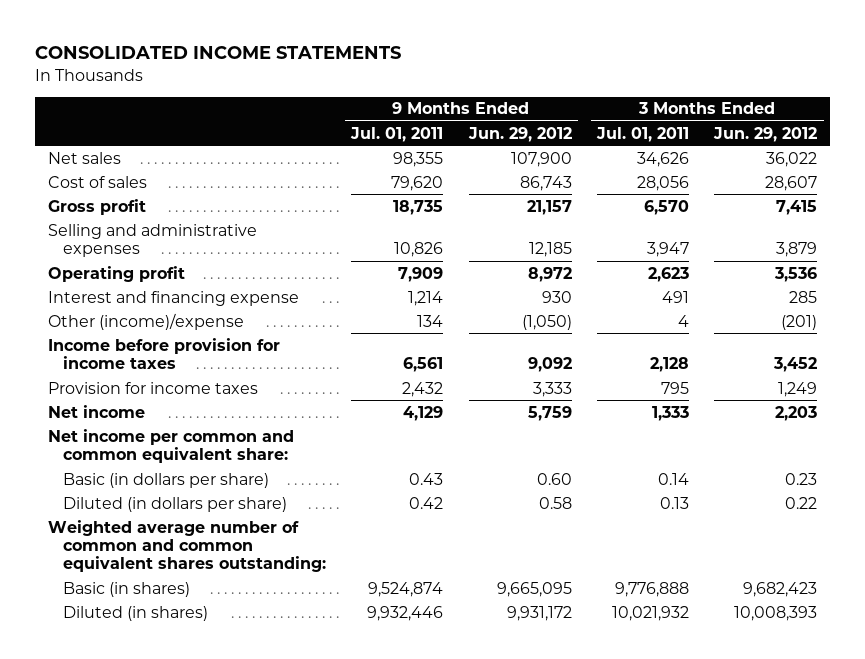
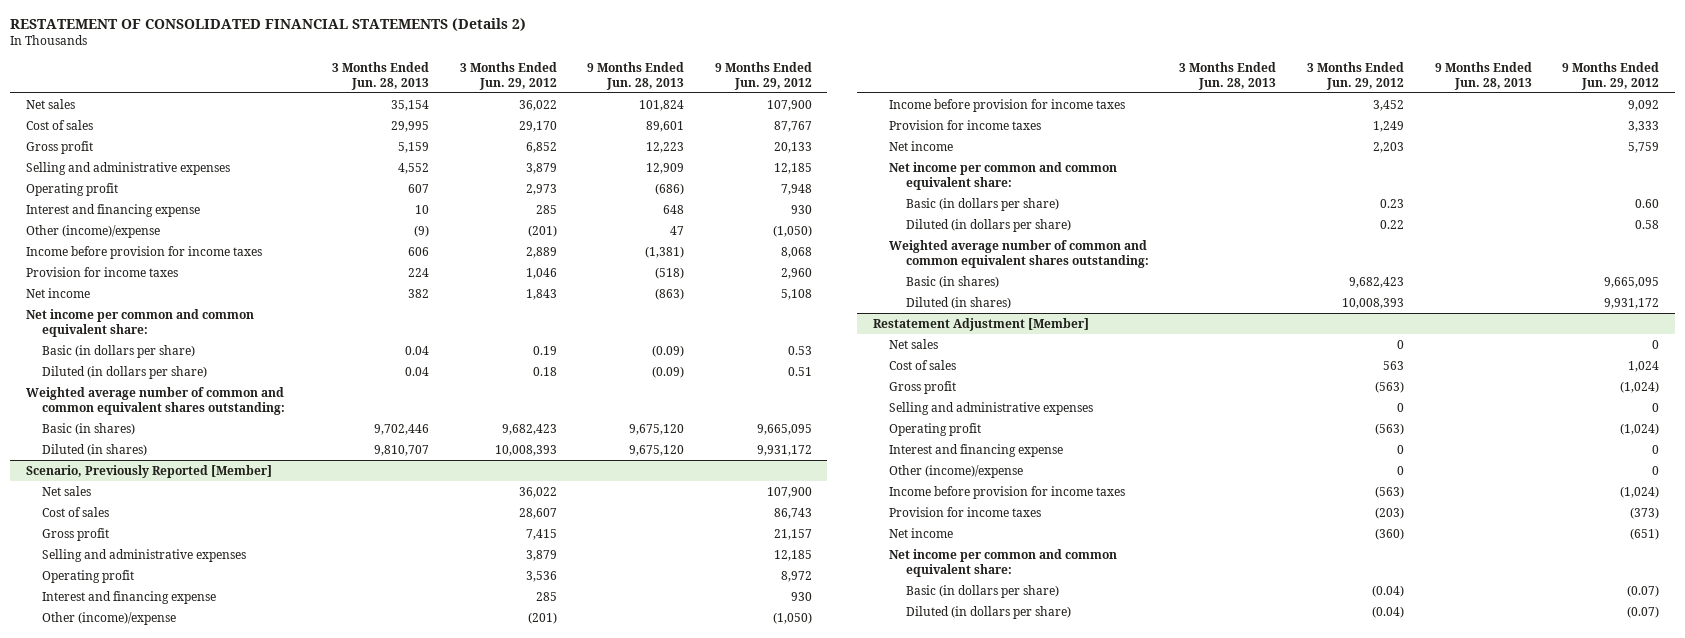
[34,46,401,60] CONSOLIDATED INCOME STATEMENTS -> [10,17,527,31] RESTATEMENT OF CONSOLIDATED FINANCIAL STATEMENTS (Details 2)
[350,126,444,142] Jul. 01, 2011 -> none
[596,126,690,142] Jul. 01, 2011 -> none
none -> [332,61,430,90] 3 Months Ended Jun. 28, 2013
none -> [587,61,685,90] 9 Months Ended Jun. 28, 2013
none -> [25,119,93,130] Cost of sales
none -> [25,140,93,154] Gross profit
none -> [25,161,230,175] Selling and administrative expenses
none -> [25,182,118,196] Operating profit
none -> [25,203,200,217] Interest and financing expense
none -> [25,224,160,238] Other (income)/expense
none -> [25,245,262,259] Income before provision for income taxes
none -> [25,266,178,277] Provision for income taxes
none -> [25,287,90,298] Net income
none -> [25,308,254,337] Net income per common and common equivalent share:
none -> [42,344,196,358] Basic (in dollars per share)
none -> [42,365,208,379] Diluted (in dollars per share)
none -> [25,386,286,415] Weighted average number of common and common equivalent shares outstanding:
none -> [42,422,136,435] Basic (in shares)
none -> [42,443,148,456] Diluted (in shares)
none -> [25,464,272,478] Scenario, Previously Reported [Member]
none -> [42,485,92,496] Net sales
none -> [872,317,1089,331] Restatement Adjustment [Member]
none -> [889,338,939,349] Net sales
none -> [889,359,957,370] Cost of sales
none -> [889,380,957,394] Gross profit
none -> [889,401,1094,415] Selling and administrative expenses
none -> [889,422,982,436] Operating profit
none -> [889,443,1064,457] Interest and financing expense
none -> [889,464,1024,478] Other (income)/expense
none -> [889,485,1126,499] Income before provision for income taxes
none -> [889,506,1042,517] Provision for income taxes
none -> [889,527,954,538] Net income
none -> [889,548,1118,577] Net income per common and common equivalent share:
none -> [905,584,1059,598] Basic (in dollars per share)
none -> [905,605,1071,619] Diluted (in dollars per share)

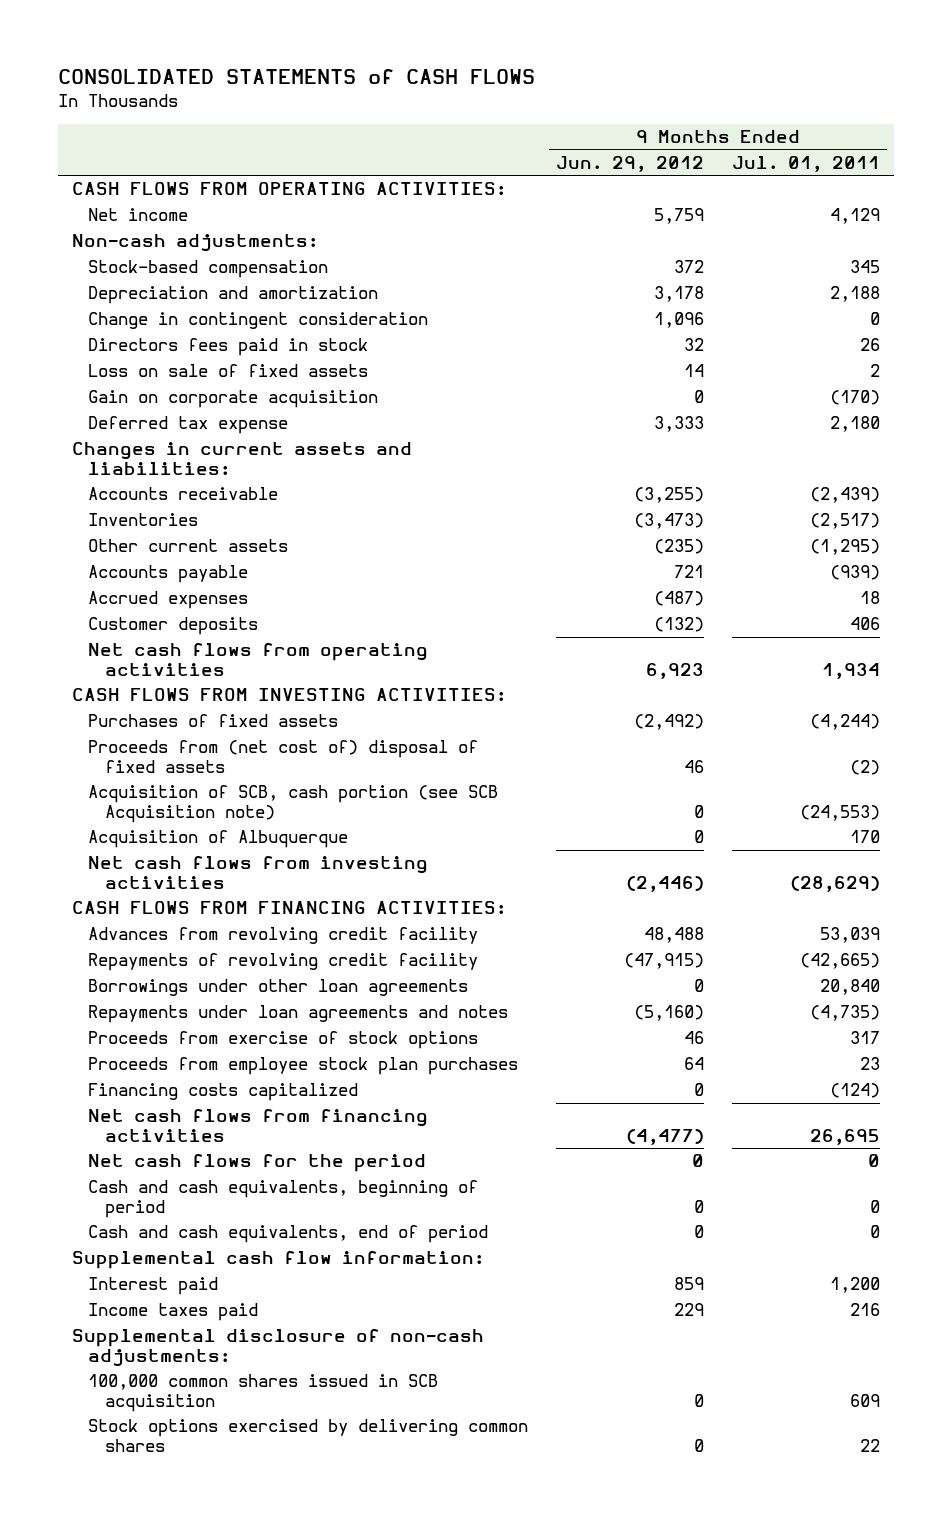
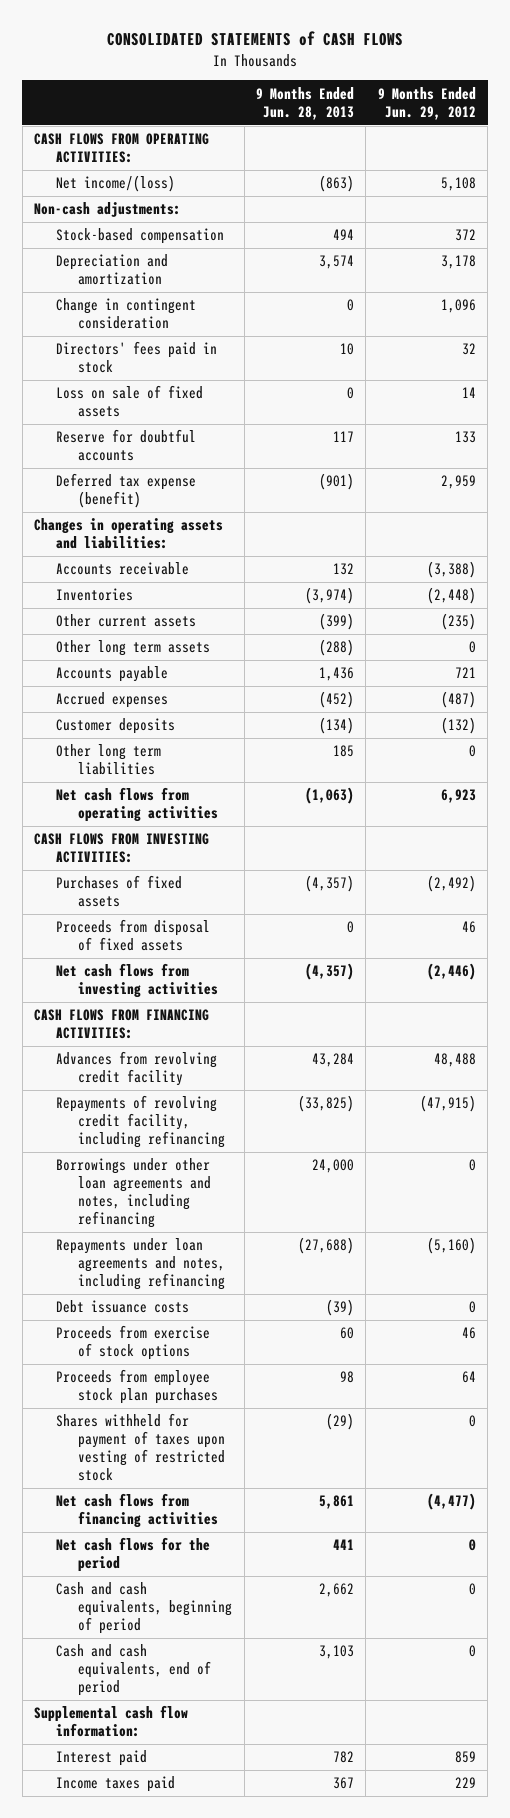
[732,155,881,172] Jul. 01, 2011 -> none
none -> [256,86,355,120] 9 Months Ended Jun. 28, 2013
[88,208,189,222] Net income -> [56,175,176,193] Net income/(loss)
[654,208,705,225] 5,759 -> [440,177,476,192] 5,108
[88,338,369,357] Directors fees paid in stock -> [56,341,218,374] Directors' fees paid in stock
[88,390,379,409] Gain on corporate acquisition -> none
none -> [56,429,197,462] Reserve for doubtful accounts
[88,416,289,435] Deferred tax expense -> [56,473,197,509] Deferred tax expense (benefit)
[654,416,705,433] 3,333 -> [440,475,476,490] 2,959
[72,442,413,475] Changes in current assets and liabilities: -> [34,518,224,550] Changes in operating assets and liabilities:
[634,487,705,504] (3,255) -> [426,561,476,579] (3,388)
[634,513,705,530] (3,473) -> [426,587,476,605] (2,448)
none -> [56,640,211,657] Other long term assets
none -> [56,744,162,776] Other long term liabilities
[88,785,499,823] Acquisition of SCB, cash portion (see SCB Acquisition note) -> none
[88,830,349,849] Acquisition of Albuquerque -> none
[88,740,479,773] Proceeds from (net cost of) disposal of fixed assets -> [56,919,211,952] Proceeds from disposal of fixed assets
[88,953,479,972] Repayments of revolving credit facility -> [56,1095,226,1149] Repayments of revolving credit facility, including refinancing
[88,979,469,997] Borrowings under other loan agreements -> [56,1158,212,1229] Borrowings under other loan agreements and notes, including refinancing
[88,1005,509,1024] Repayments under loan agreements and notes -> [56,1238,226,1291] Repayments under loan agreements and notes, including refinancing
none -> [56,1300,190,1314] Debt issuance costs
[88,1083,359,1102] Financing costs capitalized -> none
none -> [56,1413,226,1482] Shares withheld for payment of taxes upon vesting of restricted stock
[72,1329,485,1367] Supplemental disclosure of non-cash adjustments: -> none
[88,1374,439,1412] 100,000 common shares issued in SCB acquisition -> none
[88,1419,529,1452] Stock options exercised by delivering common shares -> none

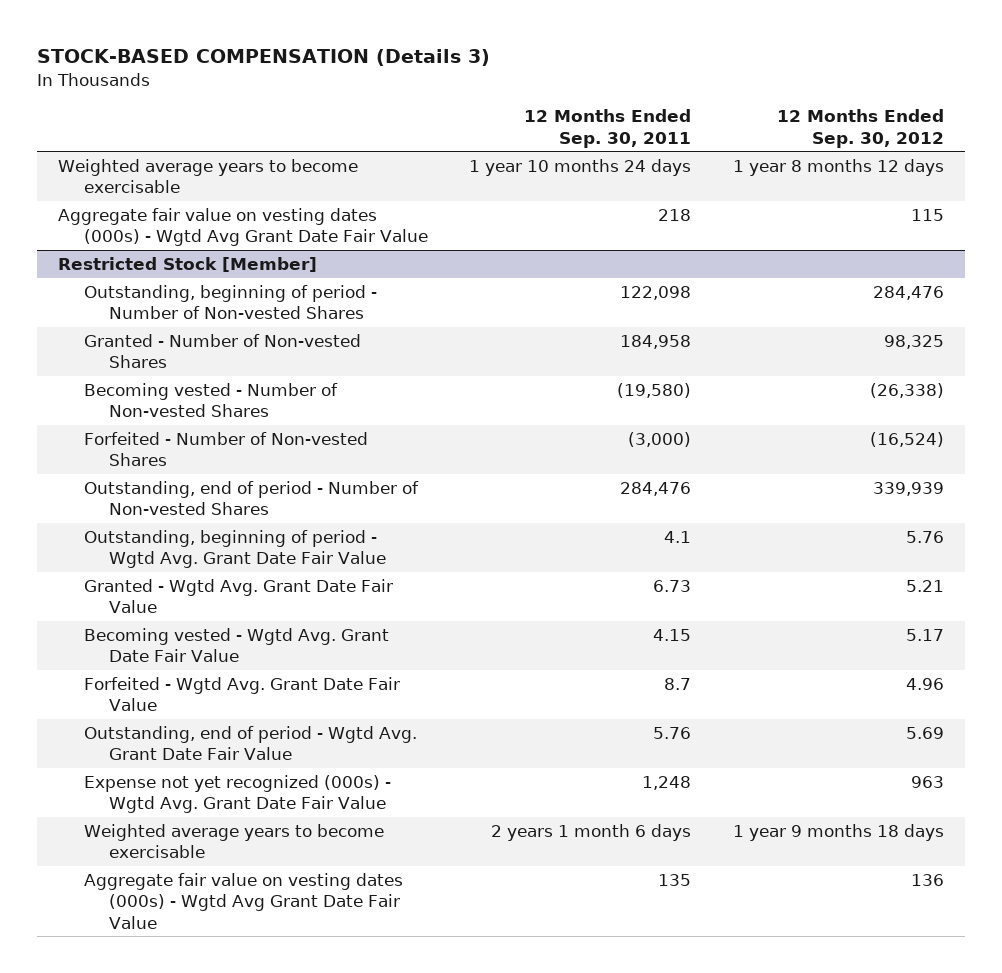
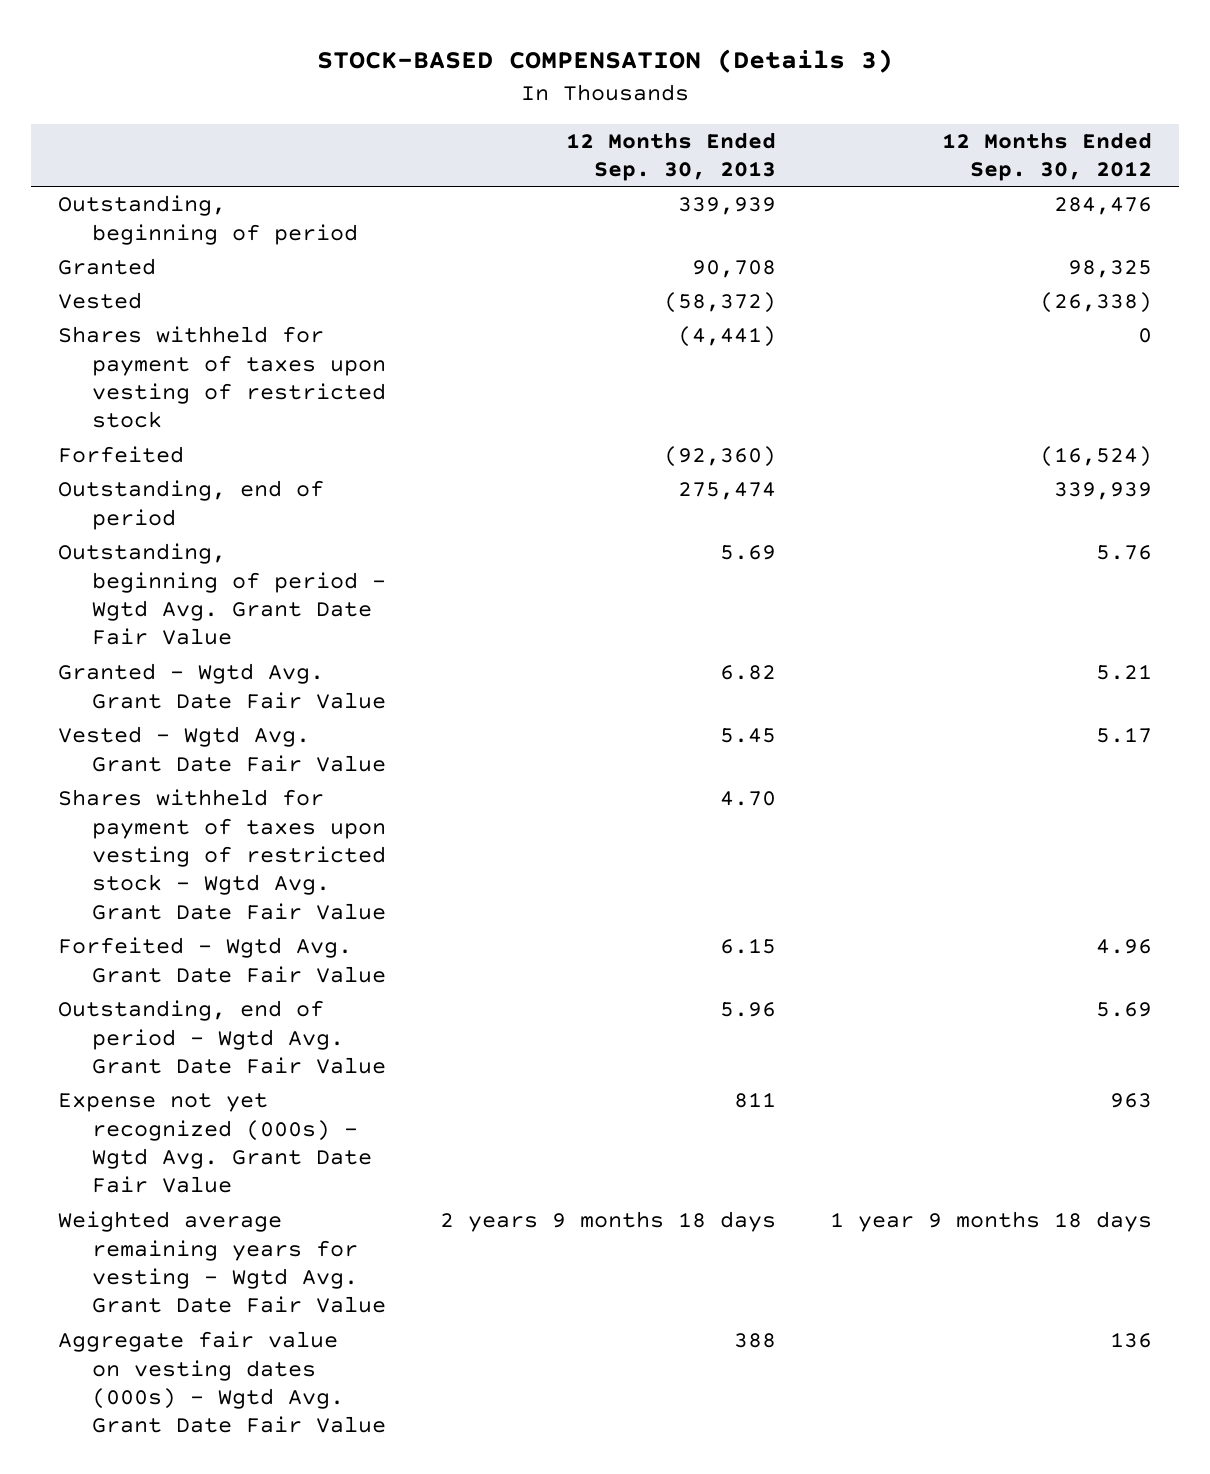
[524,109,692,148] 12 Months Ended Sep. 30, 2011 -> none
none -> [565,131,776,182] 12 Months Ended Sep. 30, 2013
[57,159,358,194] Weighted average years to become exercisable -> none
[57,208,428,247] Aggregate fair value on vesting dates (000s) - Wgtd Avg Grant Date Fair Value -> none
[57,257,317,273] Restricted Stock [Member] -> none
[83,285,377,320] Outstanding, beginning of period - Number of Non-vested Shares -> [58,195,358,245] Outstanding, beginning of period
[83,334,361,369] Granted - Number of Non-vested Shares -> [58,258,157,276] Granted
[83,383,338,418] Becoming vested - Number of Non-vested Shares -> [58,292,143,310] Vested
none -> [58,326,386,429] Shares withheld for payment of taxes upon vesting of restricted stock
[83,432,368,467] Forfeited - Number of Non-vested Shares -> [58,446,185,464] Forfeited
[83,481,419,516] Outstanding, end of period - Number of Non-vested Shares -> [58,480,325,530] Outstanding, end of period
[83,628,389,663] Becoming vested - Wgtd Avg. Grant Date Fair Value -> [58,726,386,772] Vested - Wgtd Avg. Grant Date Fair Value
none -> [58,789,386,920] Shares withheld for payment of taxes upon vesting of restricted stock - Wgtd Avg. Grant Date Fair Value
[83,824,384,859] Weighted average years to become exercisable -> [58,1211,386,1314] Weighted average remaining years for vesting - Wgtd Avg. Grant Date Fair Value
[83,873,403,929] Aggregate fair value on vesting dates (000s) - Wgtd Avg Grant Date Fair Value -> [58,1331,386,1434] Aggregate fair value on vesting dates (000s) - Wgtd Avg. Grant Date Fair Value

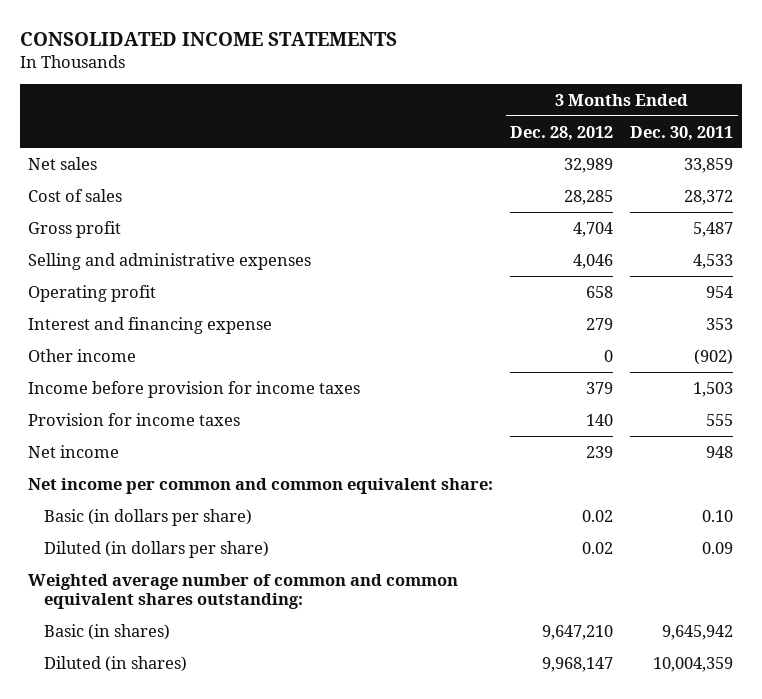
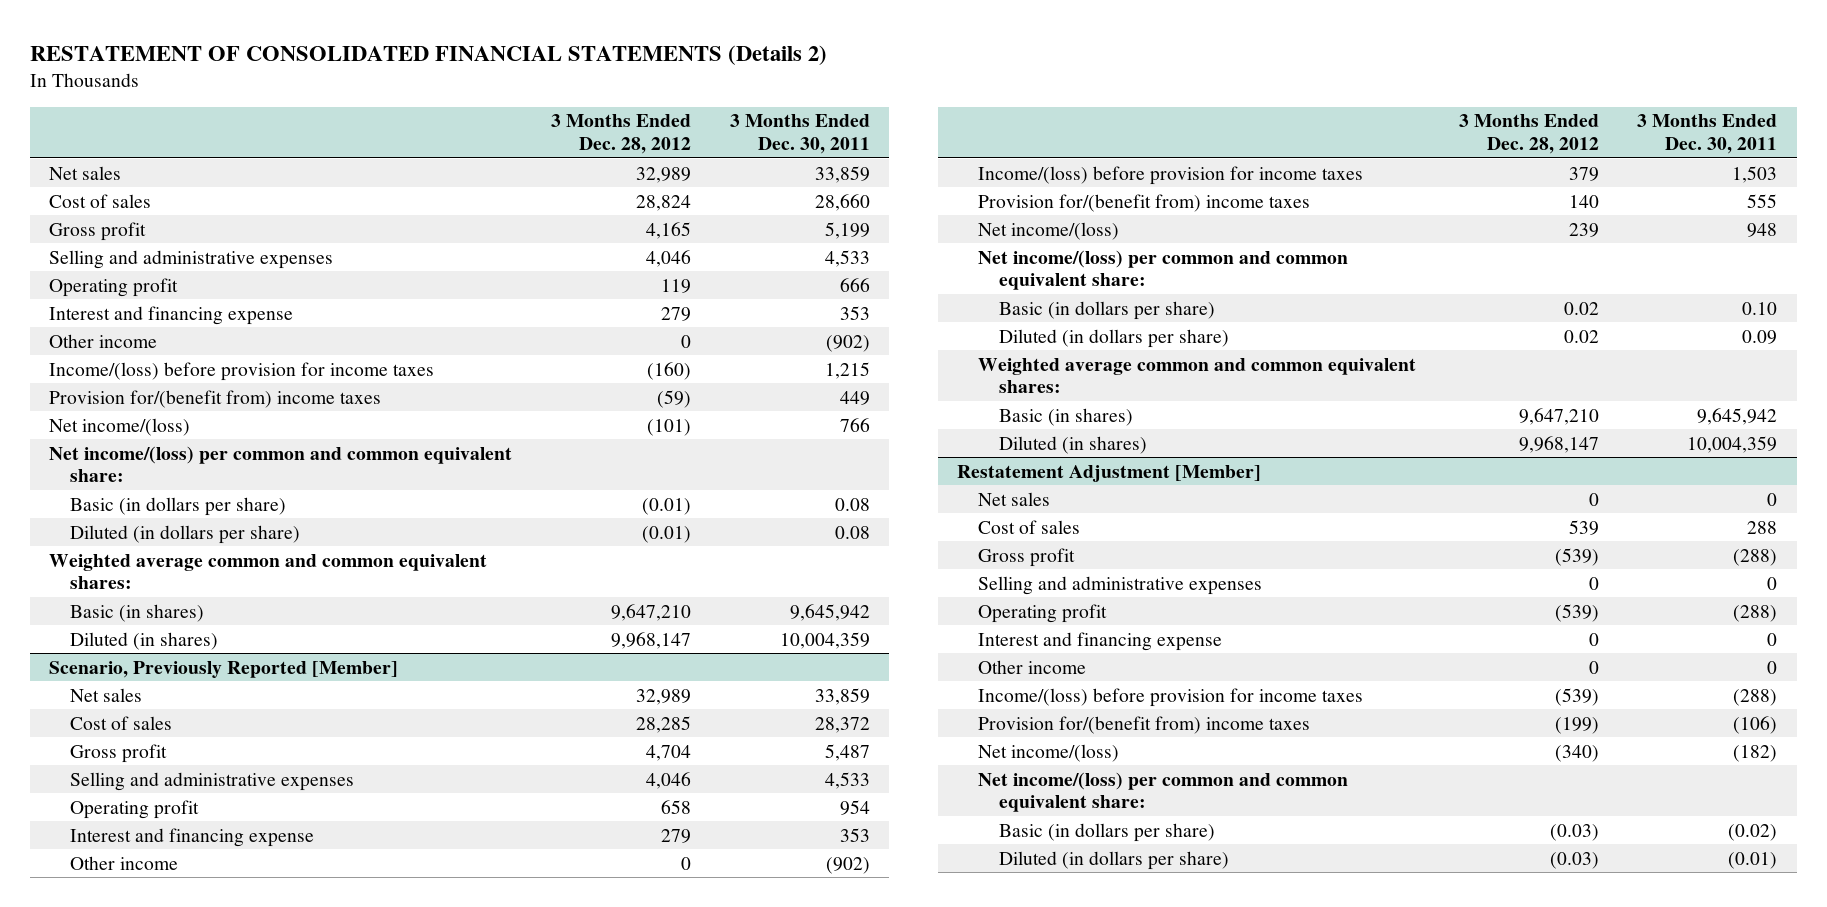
[19,31,397,46] CONSOLIDATED INCOME STATEMENTS -> [30,44,828,65] RESTATEMENT OF CONSOLIDATED FINANCIAL STATEMENTS (Details 2)
none -> [49,193,152,208] Cost of sales
none -> [49,221,147,241] Gross profit
none -> [49,249,334,269] Selling and administrative expenses
none -> [49,277,179,297] Operating profit
none -> [49,305,294,325] Interest and financing expense
none -> [49,333,158,348] Other income
none -> [49,361,435,381] Income/(loss) before provision for income taxes
none -> [49,389,382,408] Provision for/(benefit from) income taxes
none -> [49,417,191,436] Net income/(loss)
none -> [49,445,513,483] Net income/(loss) per common and common equivalent share:
none -> [70,496,287,516] Basic (in dollars per share)
none -> [70,524,301,544] Diluted (in dollars per share)
none -> [49,553,488,590] Weighted average common and common equivalent shares:
none -> [70,603,205,622] Basic (in shares)
none -> [70,631,219,650] Diluted (in shares)
none -> [49,660,399,678] Scenario, Previously Reported [Member]
none -> [70,687,143,702] Net sales
[28,380,361,398] Income before provision for income taxes -> [978,165,1364,185] Income/(loss) before provision for income taxes
[28,412,241,426] Provision for income taxes -> [978,193,1311,212] Provision for/(benefit from) income taxes
[28,444,120,458] Net income -> [978,221,1120,240] Net income/(loss)
[28,477,494,494] Net income per common and common equivalent share: -> [978,249,1349,291] Net income/(loss) per common and common equivalent share:
[28,573,459,609] Weighted average number of common and common equivalent shares outstanding: -> [978,357,1417,394] Weighted average common and common equivalent shares:
none -> [957,464,1262,482] Restatement Adjustment [Member]
none -> [978,491,1051,506] Net sales
none -> [978,519,1081,534] Cost of sales
none -> [978,547,1076,567] Gross profit
none -> [978,575,1263,595] Selling and administrative expenses
none -> [978,603,1108,623] Operating profit
none -> [978,631,1223,651] Interest and financing expense
none -> [978,659,1087,674] Other income
none -> [978,687,1364,707] Income/(loss) before provision for income taxes
none -> [978,715,1311,734] Provision for/(benefit from) income taxes
none -> [978,743,1120,762] Net income/(loss)
none -> [978,771,1349,813] Net income/(loss) per common and common equivalent share:
none -> [998,822,1215,842] Basic (in dollars per share)
none -> [998,850,1229,870] Diluted (in dollars per share)

